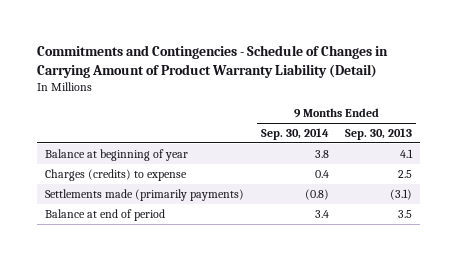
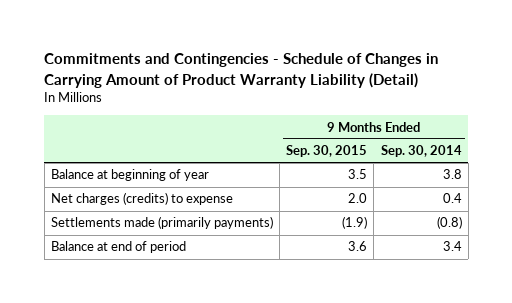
[345,128,413,141] Sep. 30, 2013 -> none
none -> [286,145,368,158] Sep. 30, 2015
[45,168,188,181] Charges (credits) to expense -> [50,192,233,206] Net charges (credits) to expense

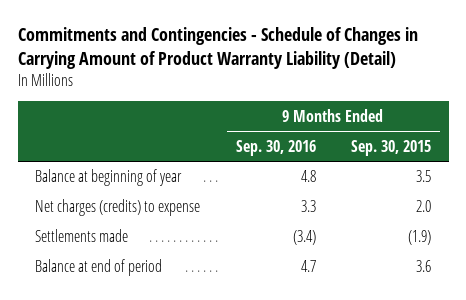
[380,145,462,158] Sep. 30, 2014 -> none
none -> [235,139,316,156] Sep. 30, 2016
[50,216,273,230] Settlements made (primarily payments) -> [35,229,129,243] Settlements made

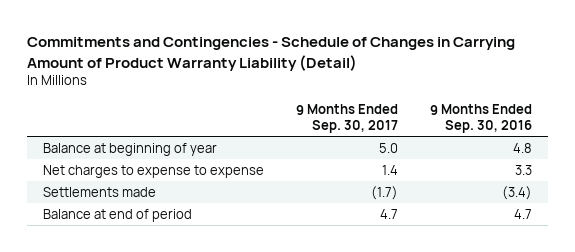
[350,139,431,156] Sep. 30, 2015 -> none
none -> [296,104,399,133] 9 Months Ended Sep. 30, 2017
[35,199,201,217] Net charges (credits) to expense -> [42,164,264,178] Net charges to expense to expense

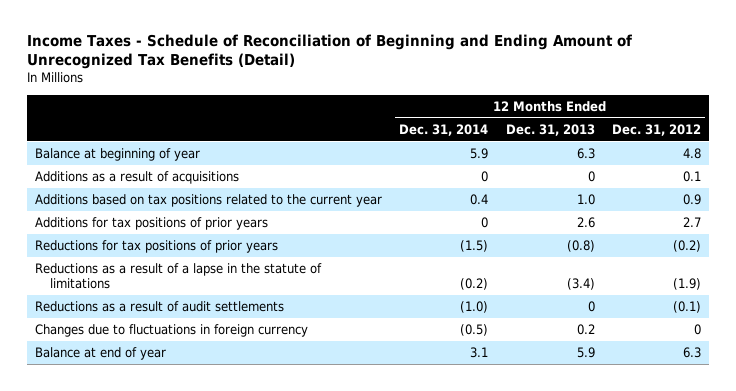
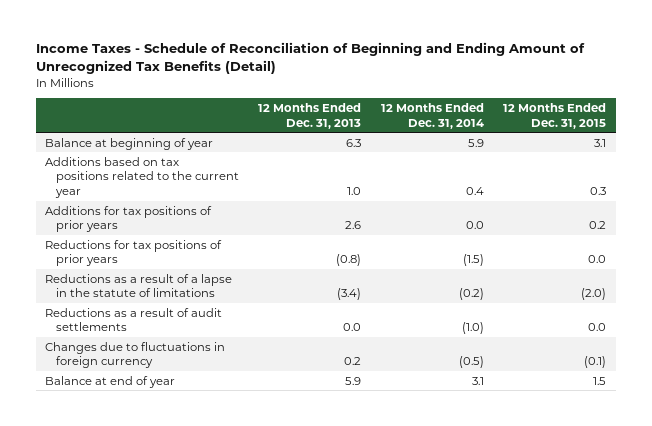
[611,123,701,136] Dec. 31, 2012 -> none
none -> [503,103,607,129] 12 Months Ended Dec. 31, 2015
[35,171,240,185] Additions as a result of acquisitions -> none
[481,217,489,229] 0 -> [465,221,484,230] 0.0
[587,301,595,313] 0 -> [343,323,362,332] 0.0

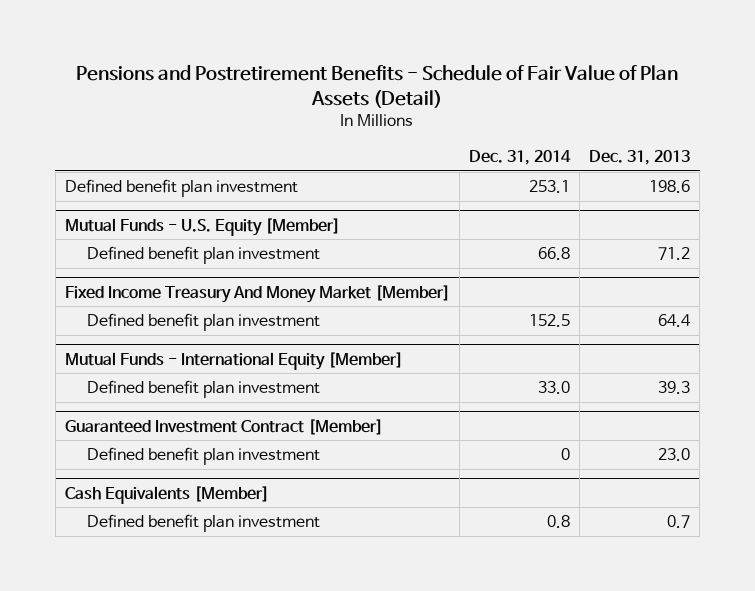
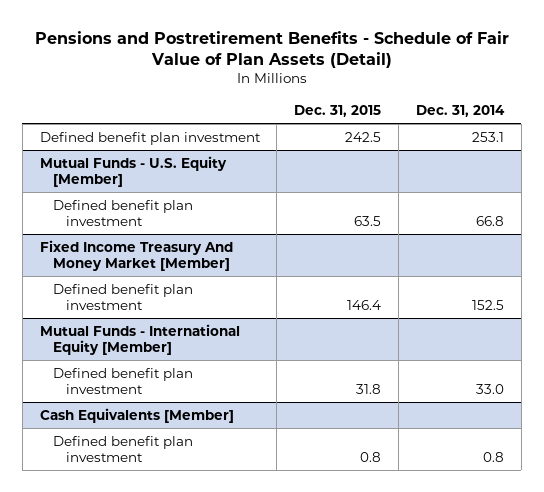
[589,149,691,165] Dec. 31, 2013 -> none
none -> [294,105,382,118] Dec. 31, 2015
[64,418,383,435] Guaranteed Investment Contract [Member] -> none
[86,447,320,466] Defined benefit plan investment -> none

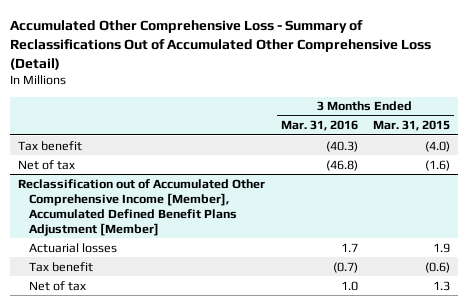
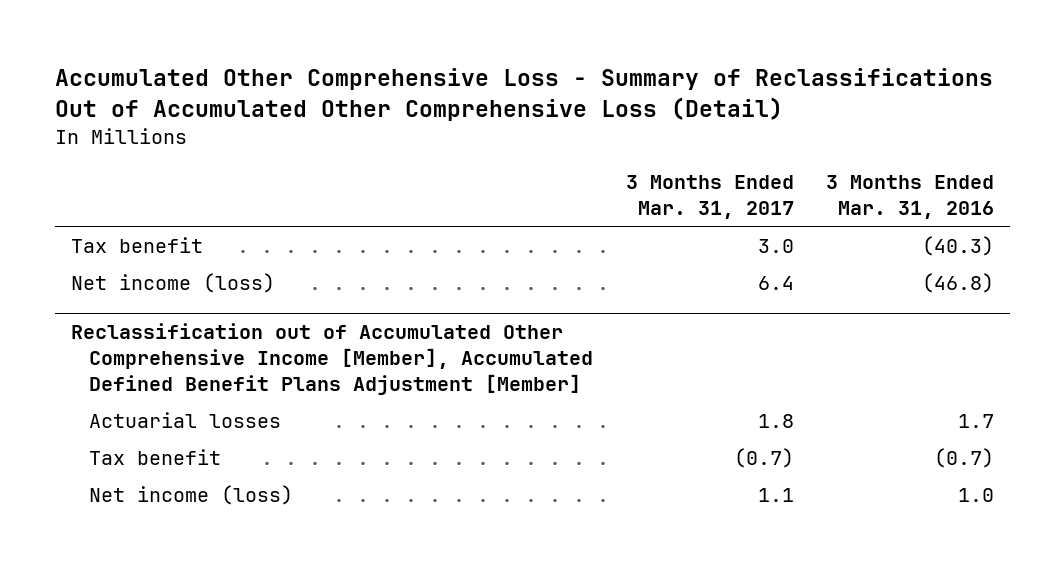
[372,120,450,132] Mar. 31, 2015 -> none
none -> [625,175,794,220] 3 Months Ended Mar. 31, 2017
[18,159,76,170] Net of tax -> [70,272,275,293] Net income (loss)
[28,280,86,291] Net of tax -> [89,484,294,505] Net income (loss)

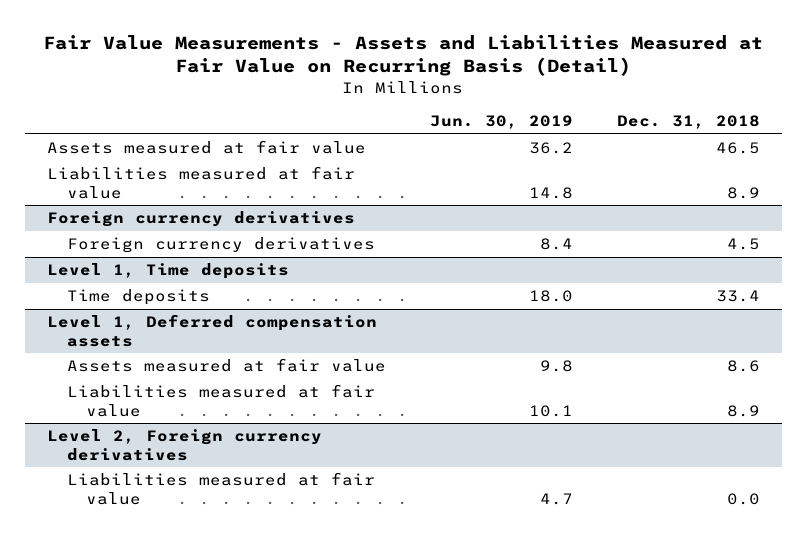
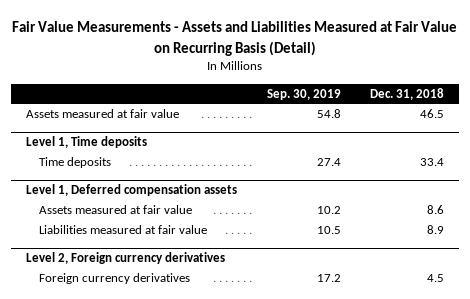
[429,114,573,129] Jun. 30, 2019 -> none
none -> [266,88,341,100] Sep. 30, 2019
[47,166,356,199] Liabilities measured at fair value -> none
[47,211,356,228] Foreign currency derivatives -> none
[66,237,375,254] Foreign currency derivatives -> none
[66,472,375,505] Liabilities measured at fair value -> none
none -> [38,273,190,285] Foreign currency derivatives

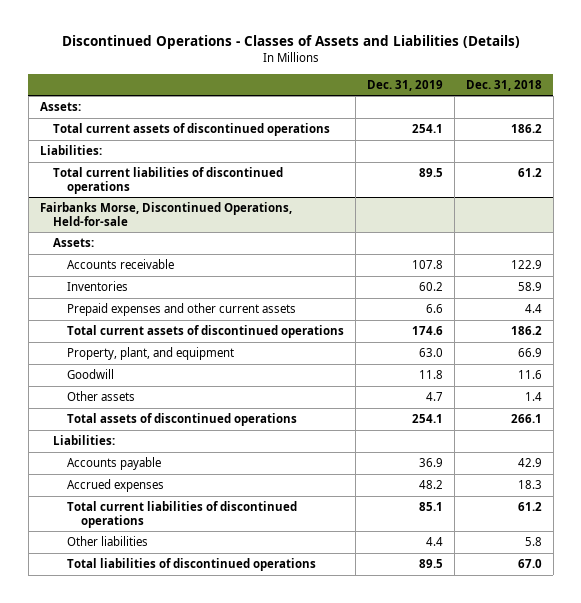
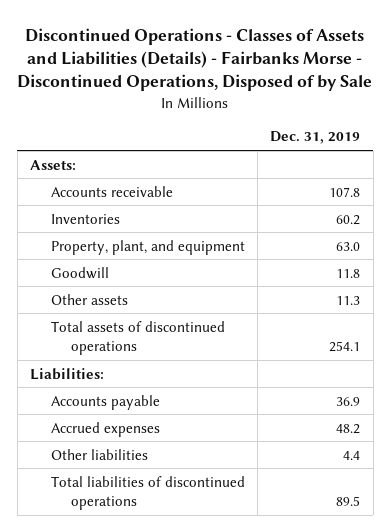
[61,35,520,50] Discontinued Operations - Classes of Assets and Liabilities (Details) -> [17,27,373,92] Discontinued Operations - Classes of Assets and Liabilities (Details) - Fairbanks Morse - Discontinued Operations, Disposed of by Sale
[465,79,542,91] Dec. 31, 2018 -> none
[53,123,331,137] Total current assets of discontinued operations -> none
[39,145,102,156] Liabilities: -> none
[53,167,284,194] Total current liabilities of discontinued operations -> none
[39,202,292,226] Fairbanks Morse, Discontinued Operations, Held-for-sale -> none
[53,238,95,248] Assets: -> none
[67,303,297,317] Prepaid expenses and other current assets -> none
[67,325,345,339] Total current assets of discontinued operations -> none
[426,392,444,402] 4.7 -> [336,295,361,305] 11.3
[67,501,298,528] Total current liabilities of discontinued operations -> none

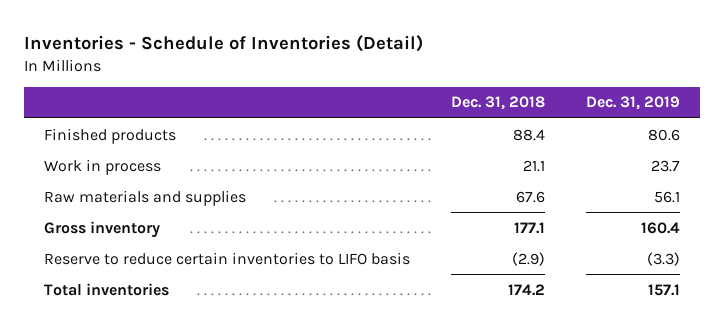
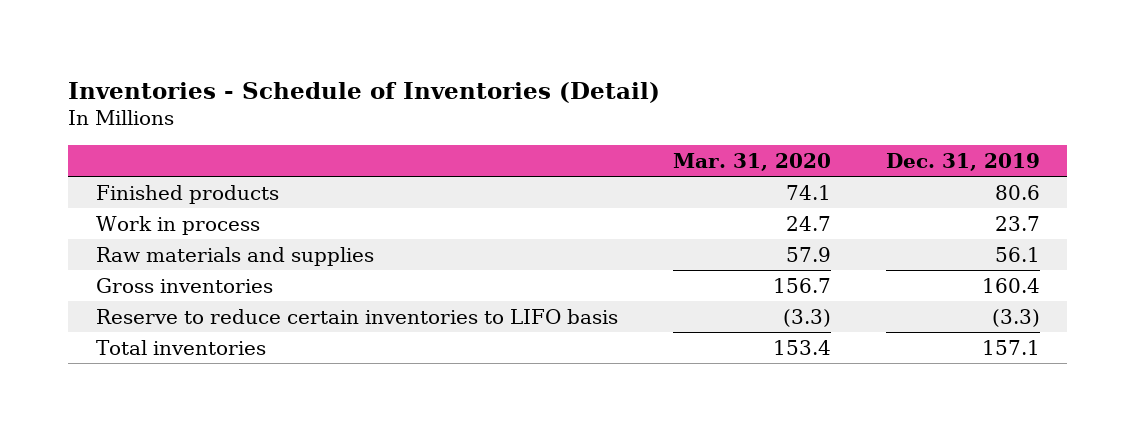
[451,96,546,111] Dec. 31, 2018 -> none
none -> [672,152,831,171] Mar. 31, 2020
[44,220,161,238] Gross inventory -> [95,277,273,293] Gross inventories

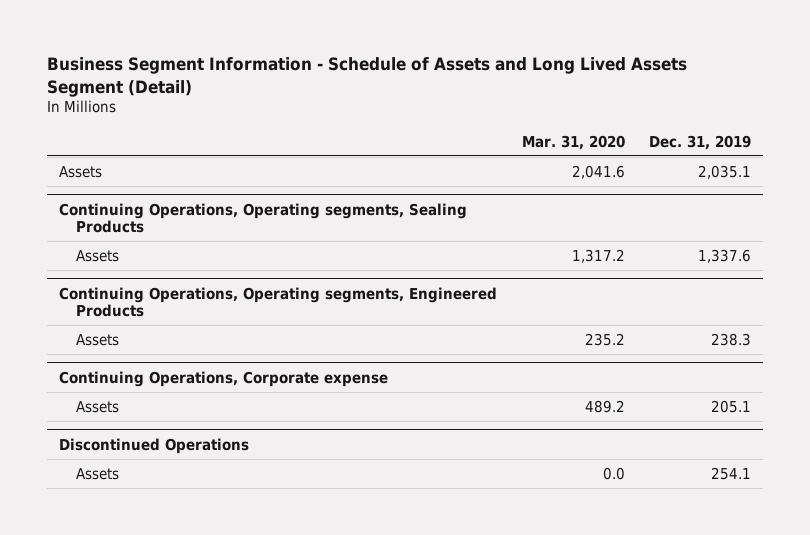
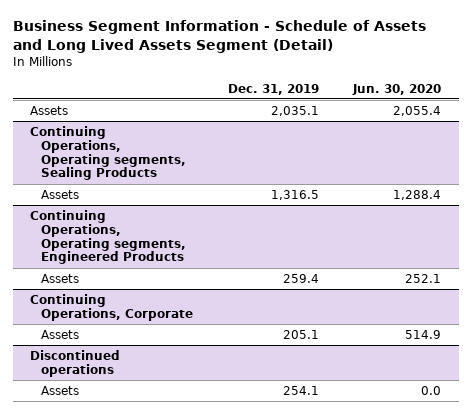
[521,134,625,150] Mar. 31, 2020 -> none
none -> [352,83,442,95] Jun. 30, 2020
[697,248,751,263] 1,337.6 -> [270,190,319,201] 1,316.5
[710,332,751,346] 238.3 -> [282,274,319,284] 259.4
[59,370,389,387] Continuing Operations, Corporate expense -> [29,294,194,321] Continuing Operations, Corporate
[59,437,250,454] Discontinued Operations -> [29,350,120,377] Discontinued operations

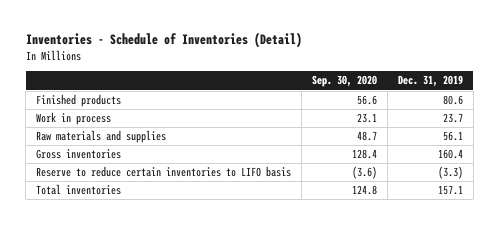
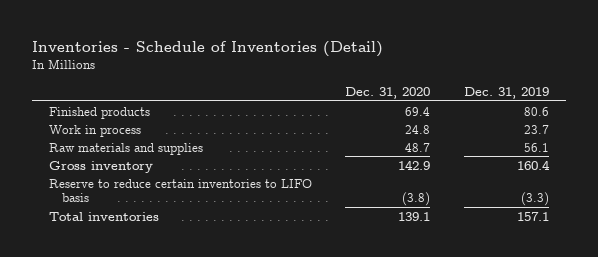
[311,75,377,88] Sep. 30, 2020 -> none
none -> [345,86,431,99] Dec. 31, 2020
[36,149,122,160] Gross inventories -> [48,160,153,173] Gross inventory

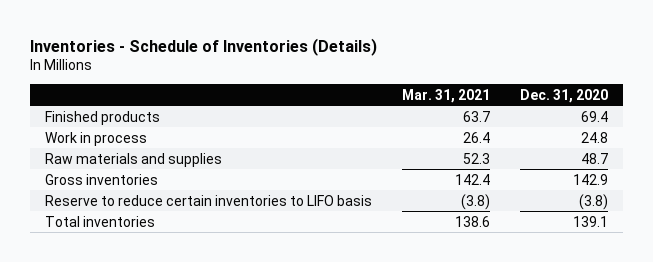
[32,41,384,58] Inventories - Schedule of Inventories (Detail) -> [30,37,378,56] Inventories - Schedule of Inventories (Details)
[464,86,550,99] Dec. 31, 2019 -> none
none -> [402,88,491,103] Mar. 31, 2021
[48,160,153,173] Gross inventory -> [45,173,159,185] Gross inventories

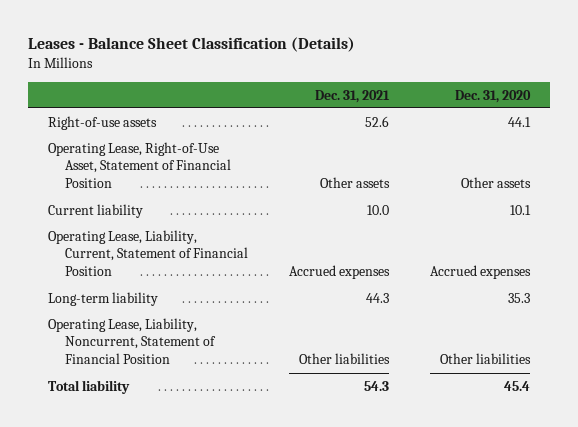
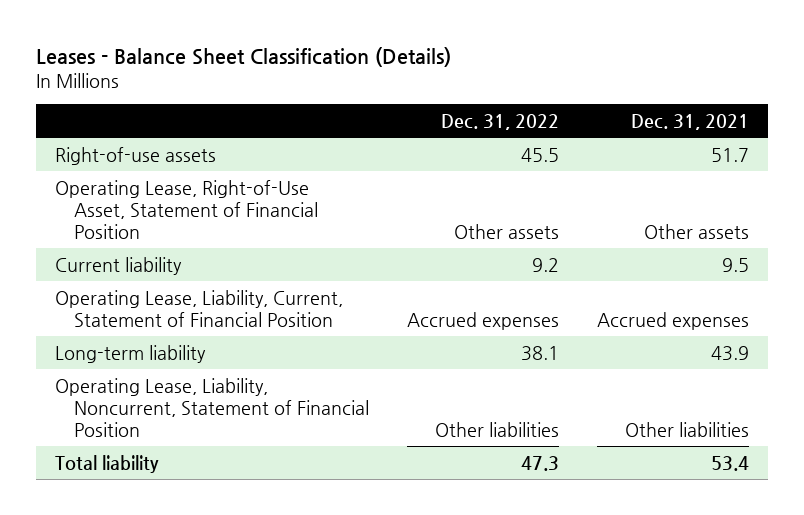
[454,89,531,103] Dec. 31, 2020 -> none
none -> [441,113,560,130] Dec. 31, 2022
[364,115,389,127] 52.6 -> [710,147,749,162] 51.7
[366,204,389,215] 10.0 -> [721,257,749,272] 9.5
[365,292,389,303] 44.3 -> [710,345,749,361] 43.9
[363,380,389,391] 54.3 -> [710,455,749,471] 53.4

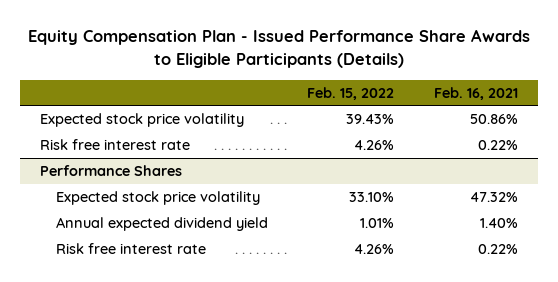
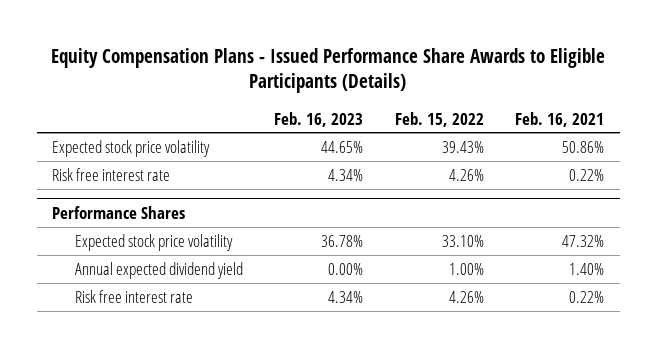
[27,29,530,68] Equity Compensation Plan - Issued Performance Share Awards to Eligible Participants (Details) -> [51,47,606,94] Equity Compensation Plans - Issued Performance Share Awards to Eligible Participants (Details)
none -> [274,111,364,127] Feb. 16, 2023
[360,218,395,229] 1.01% -> [448,262,484,275] 1.00%

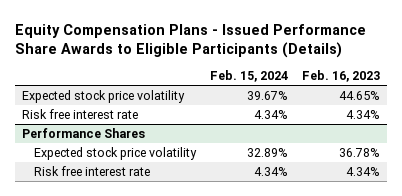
[394,111,484,127] Feb. 15, 2022 -> none
[515,111,605,127] Feb. 16, 2021 -> none
none -> [209,70,288,83] Feb. 15, 2024
[74,261,243,279] Annual expected dividend yield -> none

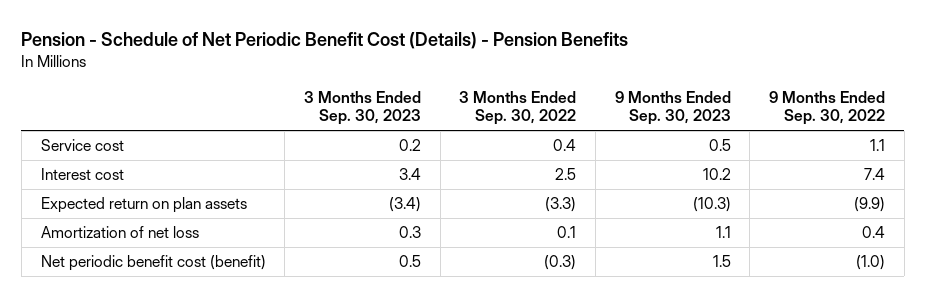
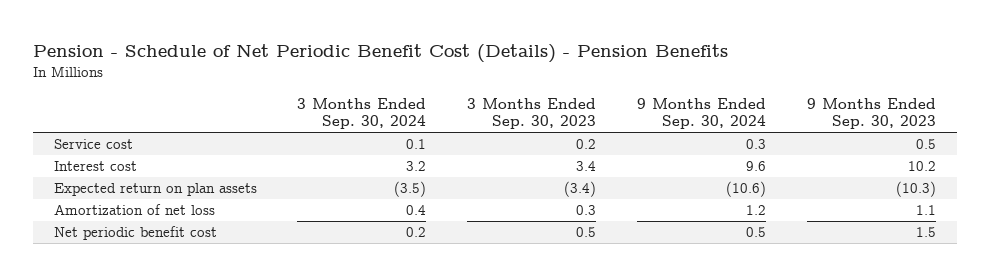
[459,90,577,126] 3 Months Ended Sep. 30, 2022 -> none
[768,90,885,126] 9 Months Ended Sep. 30, 2022 -> none
none -> [297,97,427,130] 3 Months Ended Sep. 30, 2024
none -> [637,97,767,130] 9 Months Ended Sep. 30, 2024
[40,255,266,272] Net periodic benefit cost (benefit) -> [53,226,217,241] Net periodic benefit cost

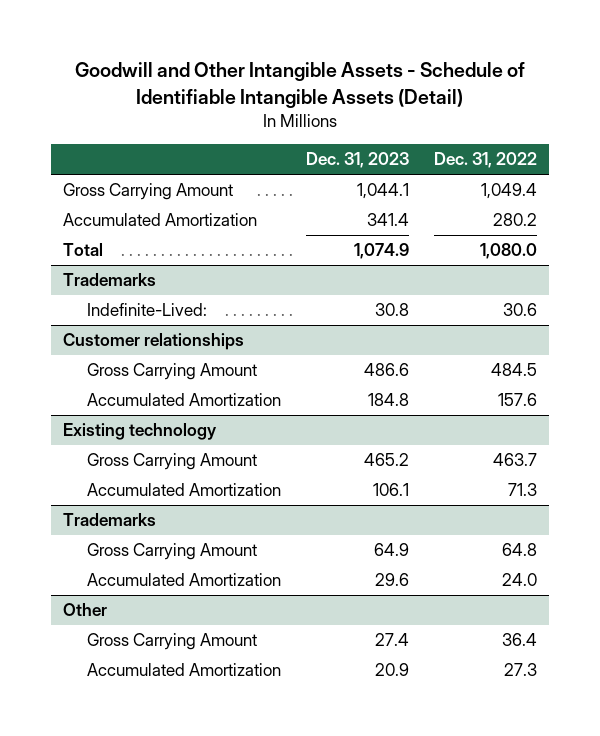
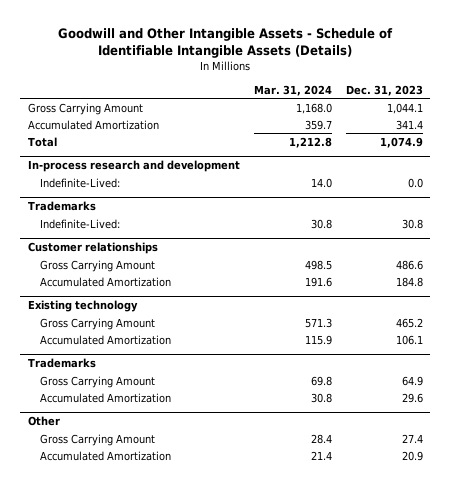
[74,62,525,108] Goodwill and Other Intangible Assets - Schedule of Identifiable Intangible Assets (Detail) -> [58,27,394,58] Goodwill and Other Intangible Assets - Schedule of Identifiable Intangible Assets (Details)
[433,152,537,169] Dec. 31, 2022 -> none
none -> [253,84,332,96] Mar. 31, 2024
none -> [27,160,240,173] In-process research and development
none -> [40,177,121,188] Indefinite-Lived:

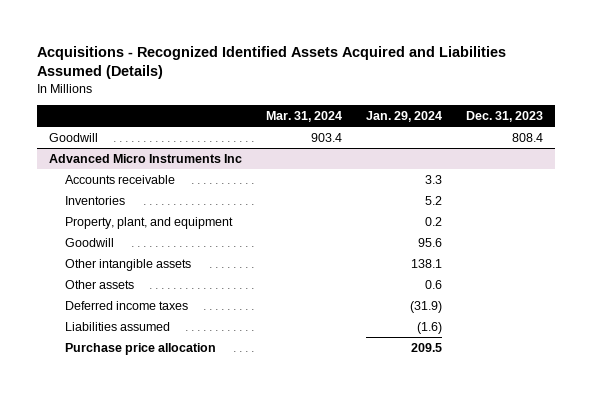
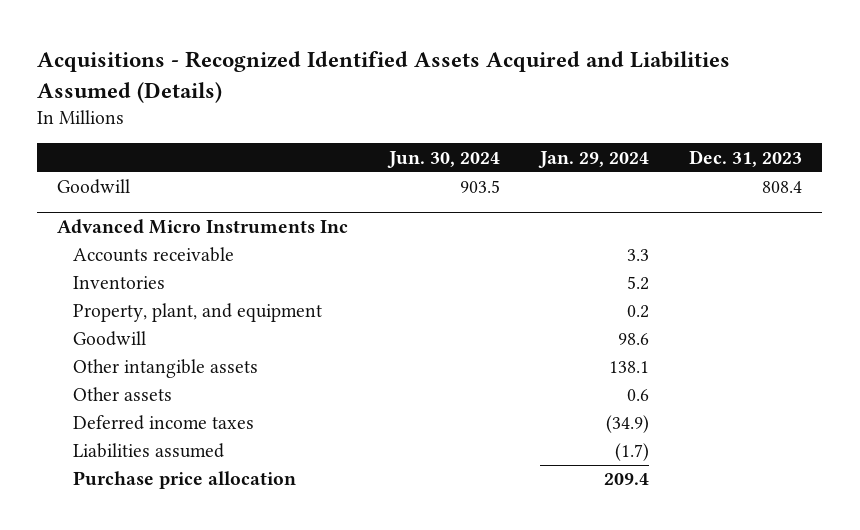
[265,111,342,123] Mar. 31, 2024 -> none
none -> [386,150,500,168] Jun. 30, 2024
[417,237,442,247] 95.6 -> [617,333,649,346] 98.6
[409,300,442,313] (31.9) -> [605,415,649,434] (34.9)
[416,321,442,334] (1.6) -> [614,443,649,462] (1.7)
[410,342,442,352] 209.5 -> [603,473,649,486] 209.4

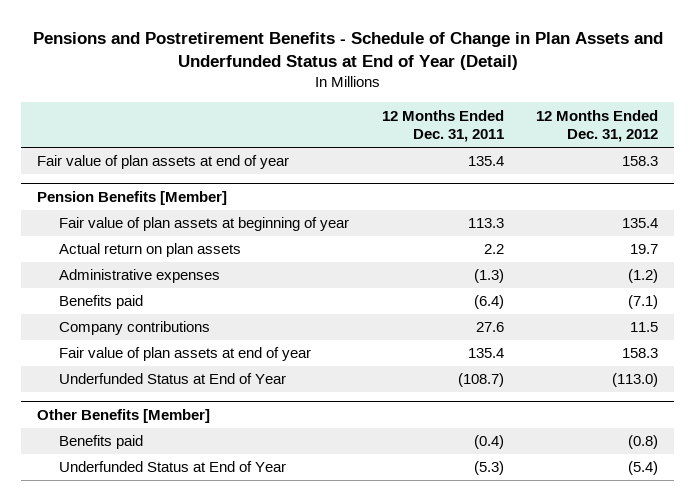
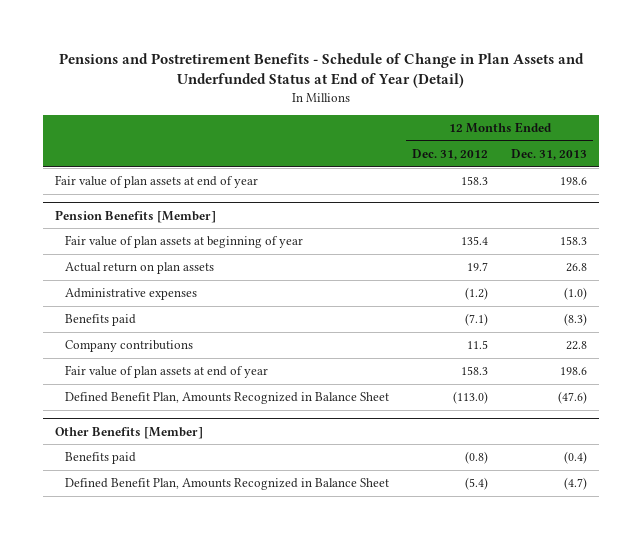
[381,109,504,143] 12 Months Ended Dec. 31, 2011 -> none
none -> [511,148,588,160] Dec. 31, 2013
[58,373,286,385] Underfunded Status at End of Year -> [64,392,389,405] Defined Benefit Plan, Amounts Recognized in Balance Sheet
[58,461,286,473] Underfunded Status at End of Year -> none
none -> [64,478,389,491] Defined Benefit Plan, Amounts Recognized in Balance Sheet

